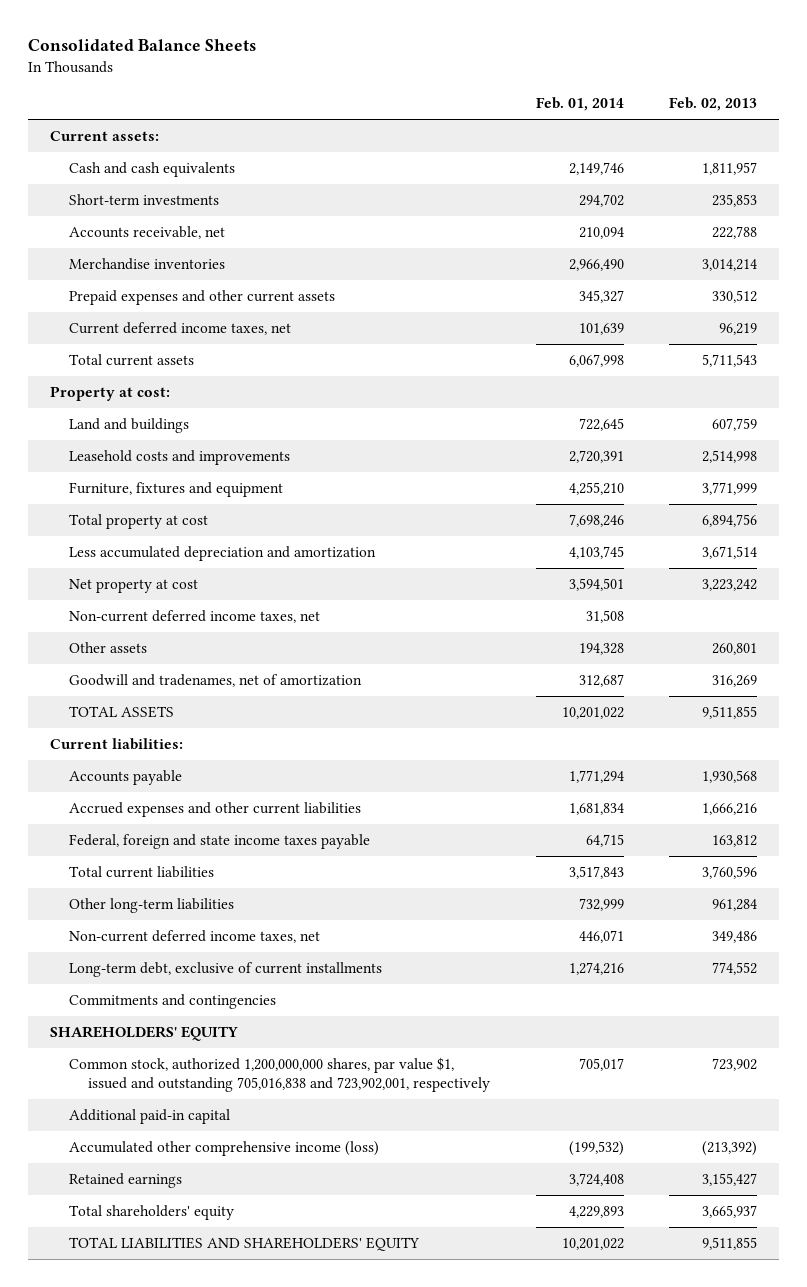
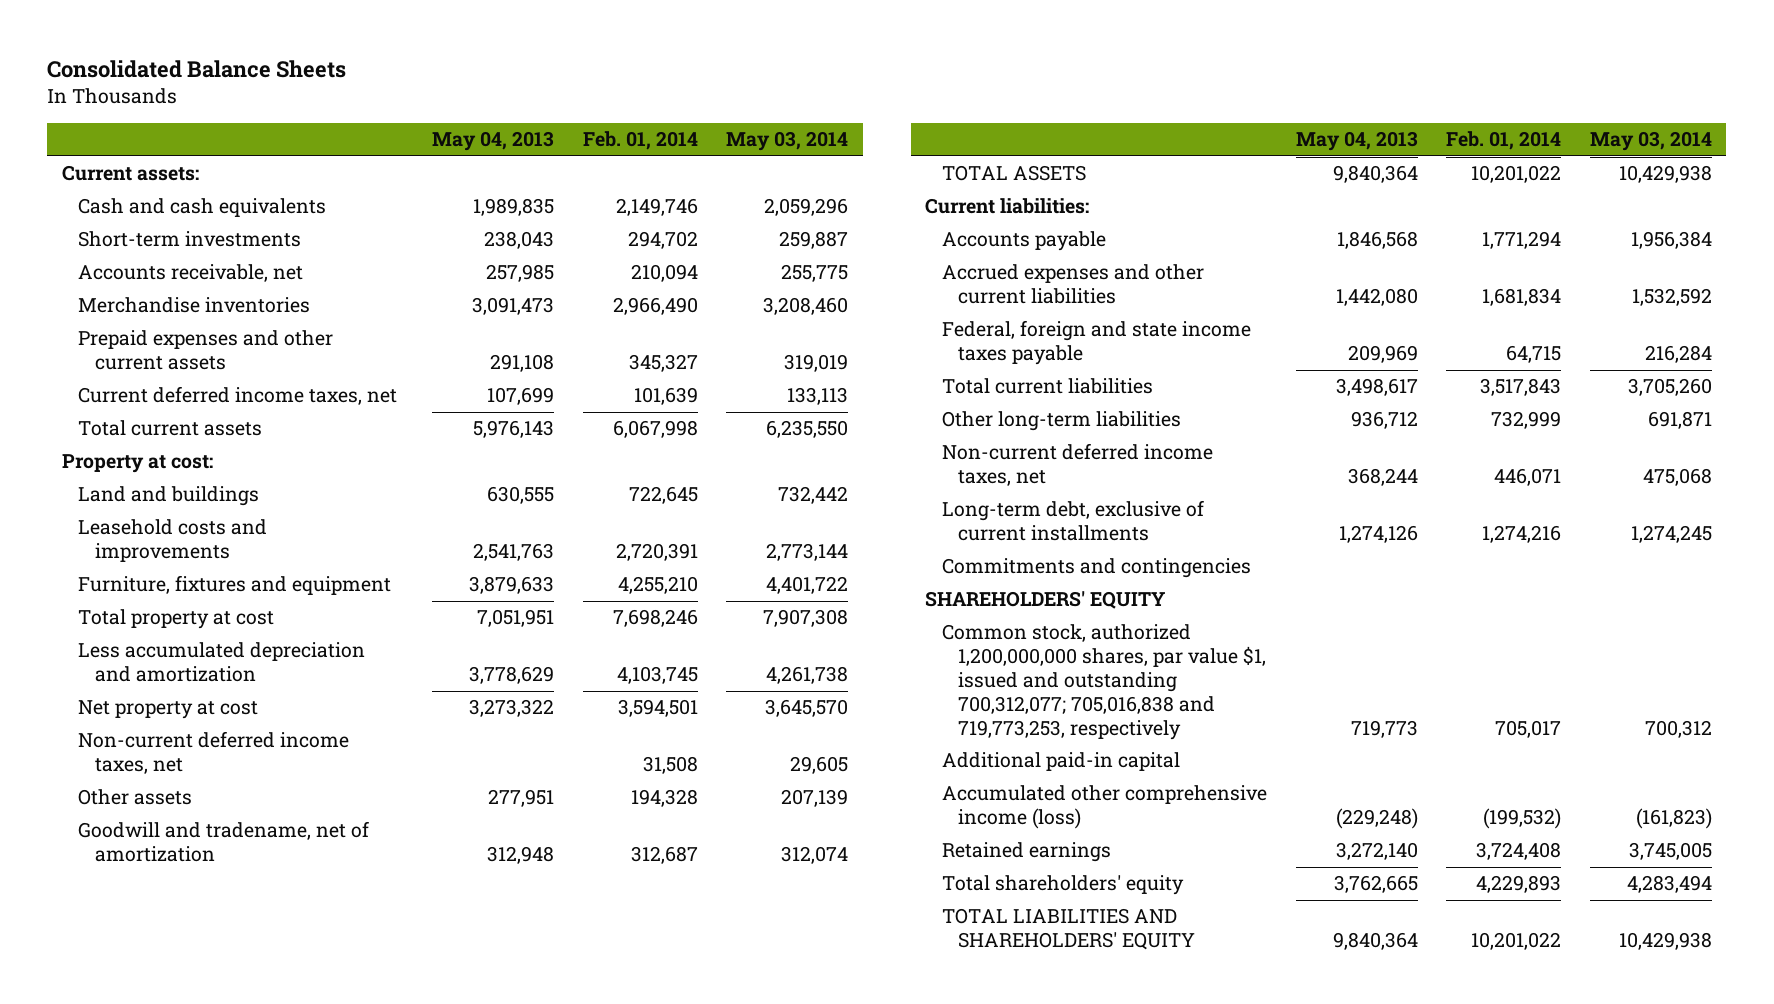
[668,97,757,112] Feb. 02, 2013 -> none
none -> [431,131,554,152] May 04, 2013
none -> [726,131,849,152] May 03, 2014
[69,673,363,687] Goodwill and tradenames, net of amortization -> [78,821,370,863] Goodwill and tradename, net of amortization
[69,1056,491,1093] Common stock, authorized 1,200,000,000 shares, par value $1, issued and outstanding 705,016,838 and 723,902,001, respectively -> [941,624,1267,740] Common stock, authorized 1,200,000,000 shares, par value $1, issued and outstanding 700,312,077; 705,016,838 and 719,773,253, respectively

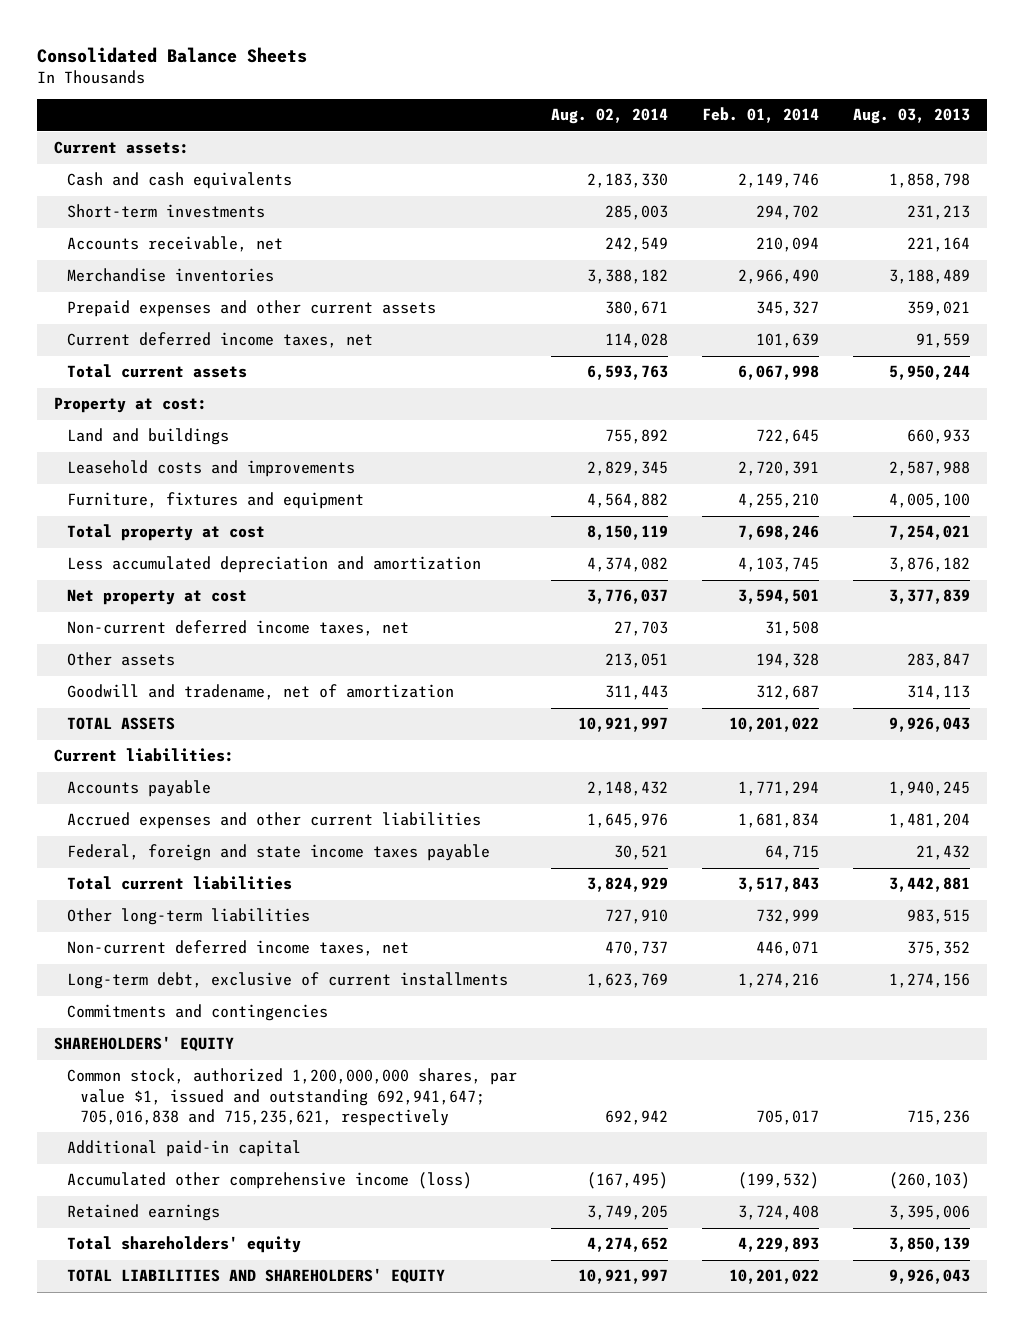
[431,131,554,152] May 04, 2013 -> none
[726,131,849,152] May 03, 2014 -> none
none -> [550,108,668,125] Aug. 02, 2014
none -> [853,108,971,125] Aug. 03, 2013
[941,624,1267,740] Common stock, authorized 1,200,000,000 shares, par value $1, issued and outstanding 700,312,077; 705,016,838 and 719,773,253, respectively -> [66,1068,517,1126] Common stock, authorized 1,200,000,000 shares, par value $1, issued and outstanding 692,941,647; 705,016,838 and 715,235,621, respectively

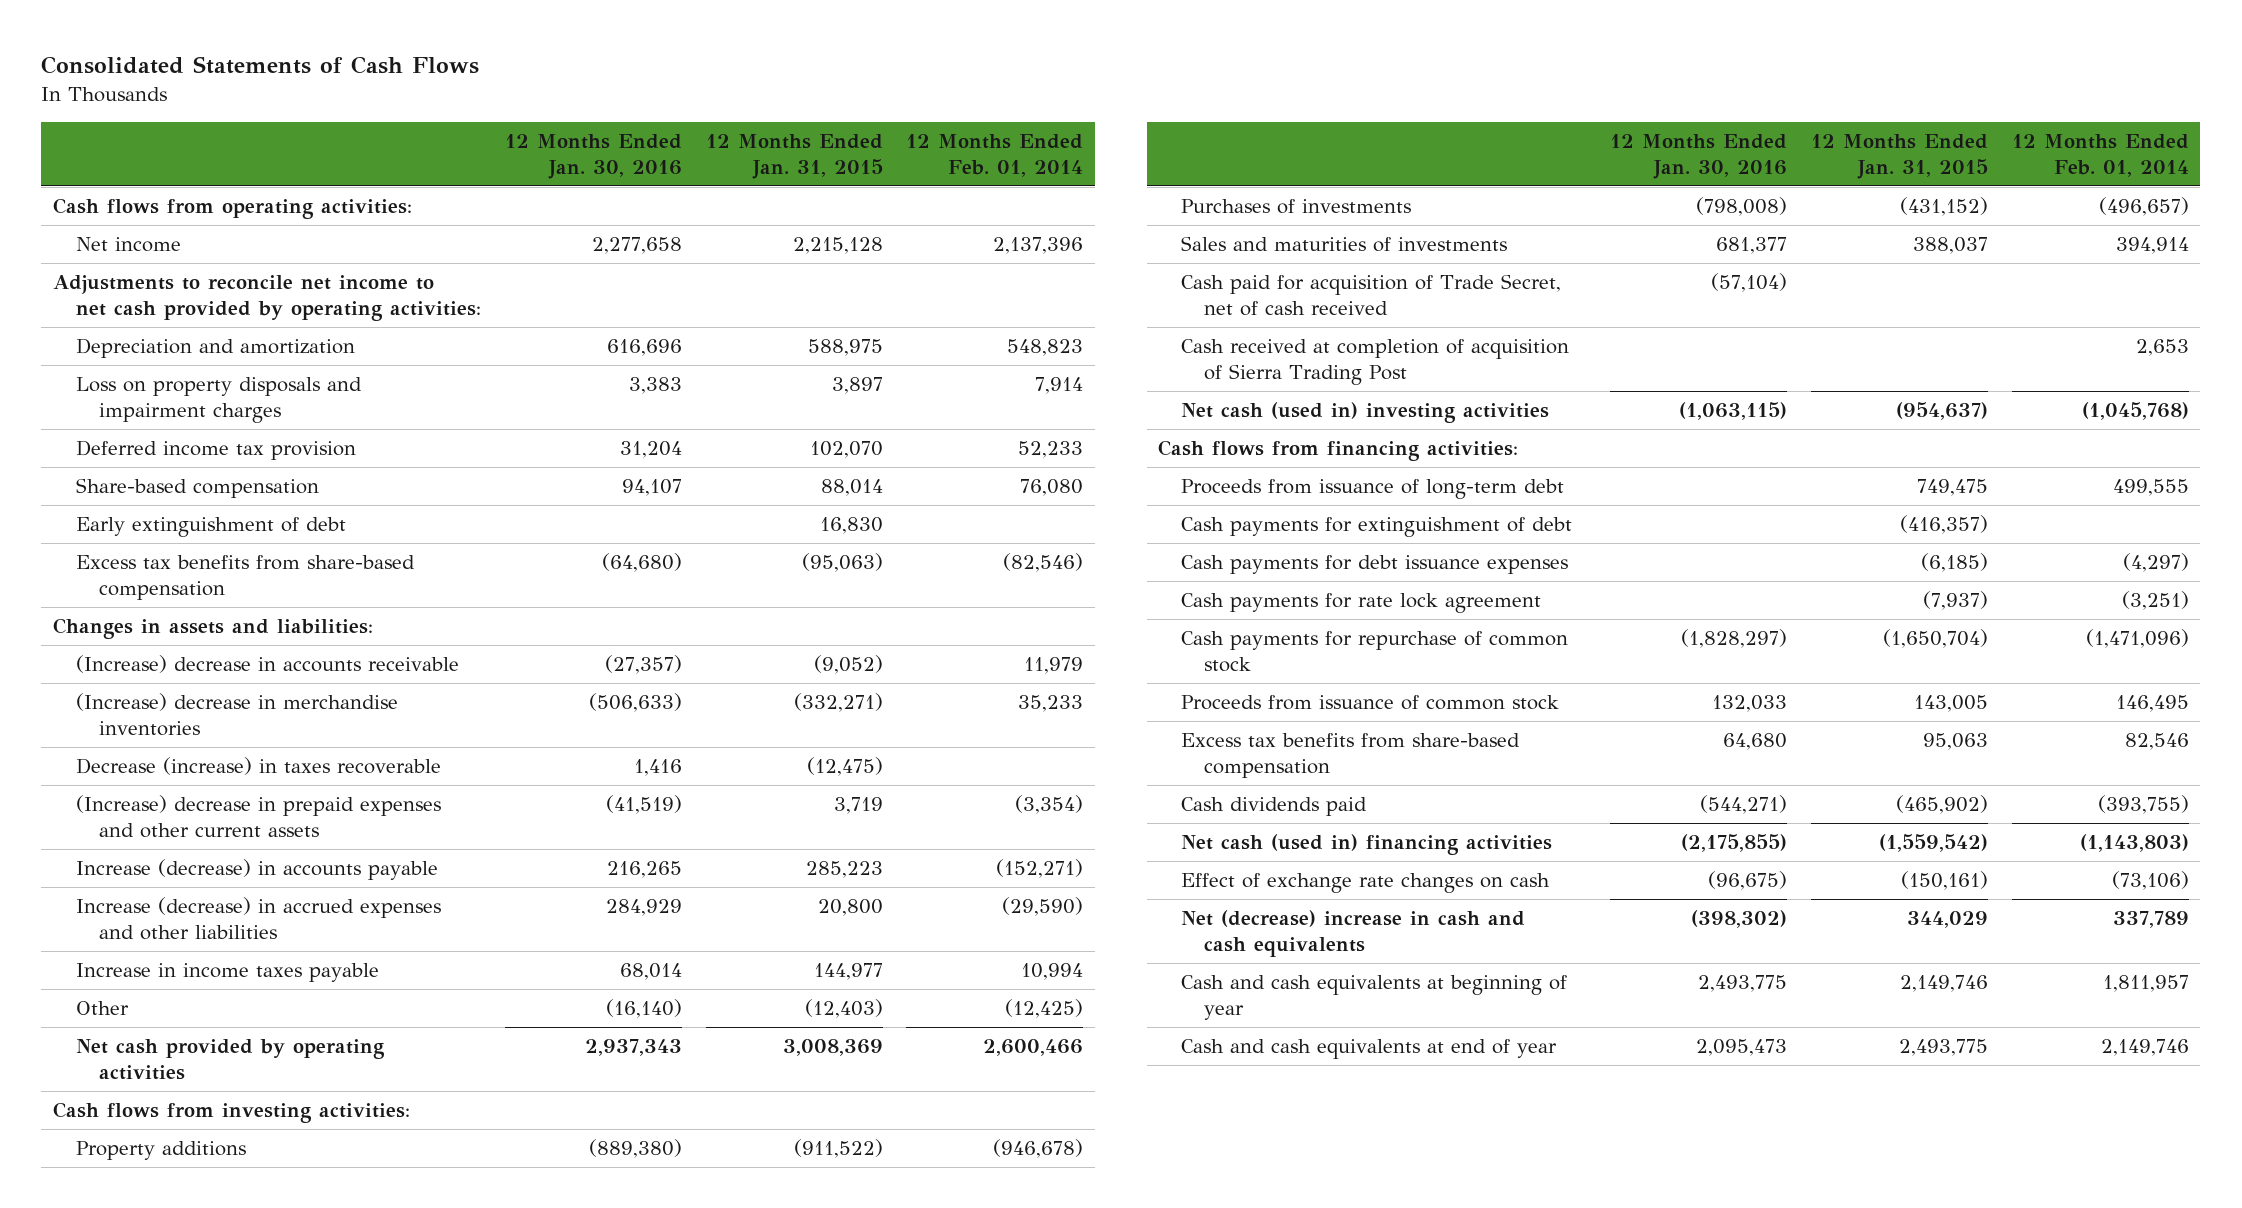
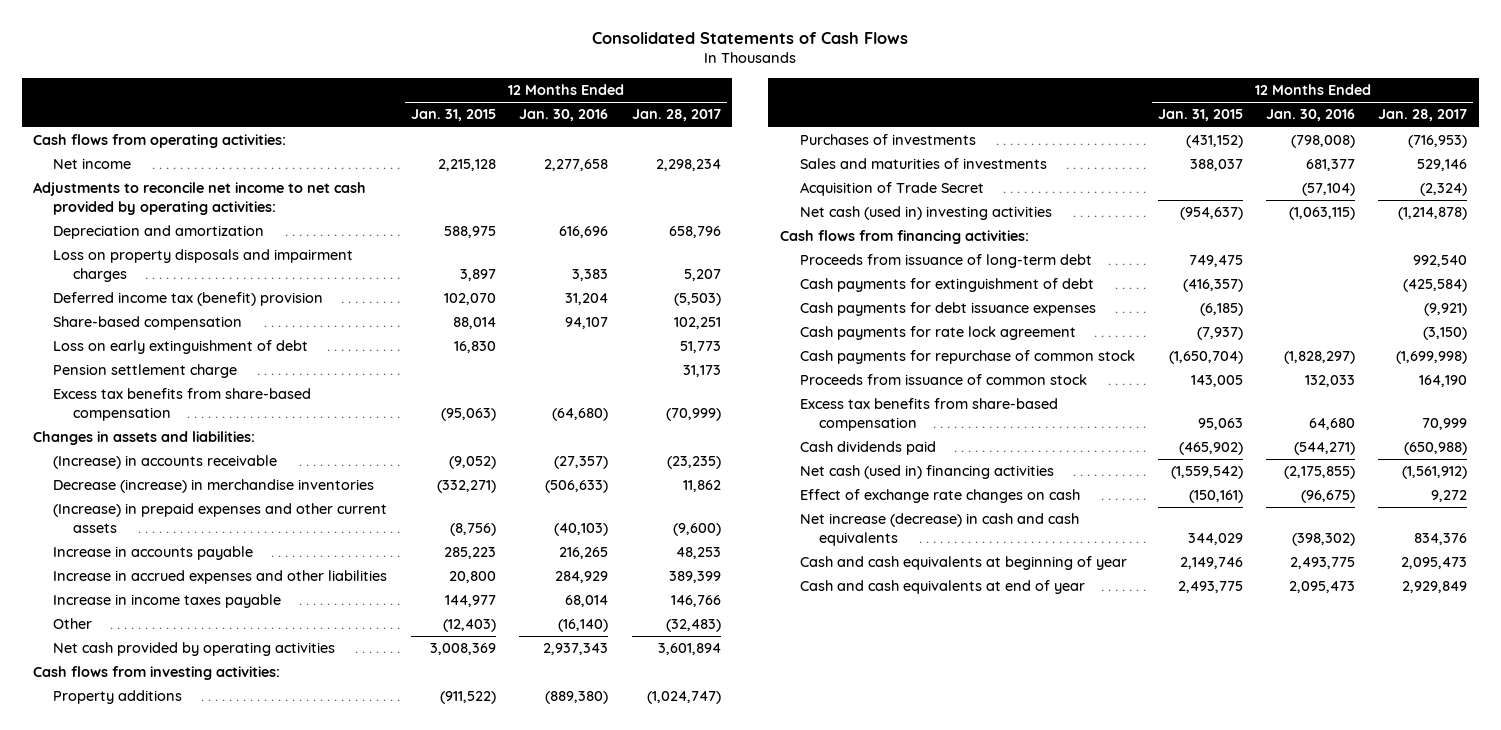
[906,133,1084,178] 12 Months Ended Feb. 01, 2014 -> none
none -> [631,109,721,122] Jan. 28, 2017
[76,439,357,460] Deferred income tax provision -> [53,292,324,307] Deferred income tax (benefit) provision
[76,516,347,537] Early extinguishment of debt -> [53,340,309,355] Loss on early extinguishment of debt
none -> [53,364,238,379] Pension settlement charge
[76,756,442,775] Decrease (increase) in taxes recoverable -> none
[76,654,460,673] (Increase) decrease in accounts receivable -> [53,455,278,470] (Increase) in accounts receivable
[76,692,399,737] (Increase) decrease in merchandise inventories -> [53,479,375,494] Decrease (increase) in merchandise inventories
[76,794,442,839] (Increase) decrease in prepaid expenses and other current assets -> [53,503,388,533] (Increase) in prepaid expenses and other current assets
[605,794,682,814] (41,519) -> [554,522,609,536] (40,103)
[833,796,883,814] 3,719 -> [450,522,497,536] (8,756)
[76,858,439,880] Increase (decrease) in accounts payable -> [53,546,254,561] Increase in accounts payable
[76,896,442,941] Increase (decrease) in accrued expenses and other liabilities -> [53,570,388,585] Increase in accrued expenses and other liabilities
[1181,338,1570,386] Cash received at completion of acquisition of Sierra Trading Post -> none
[1181,273,1562,317] Cash paid for acquisition of Trade Secret, net of cash received -> [799,182,984,197] Acquisition of Trade Secret
[1181,909,1526,958] Net (decrease) increase in cash and cash equivalents -> [799,513,1079,546] Net increase (decrease) in cash and cash equivalents

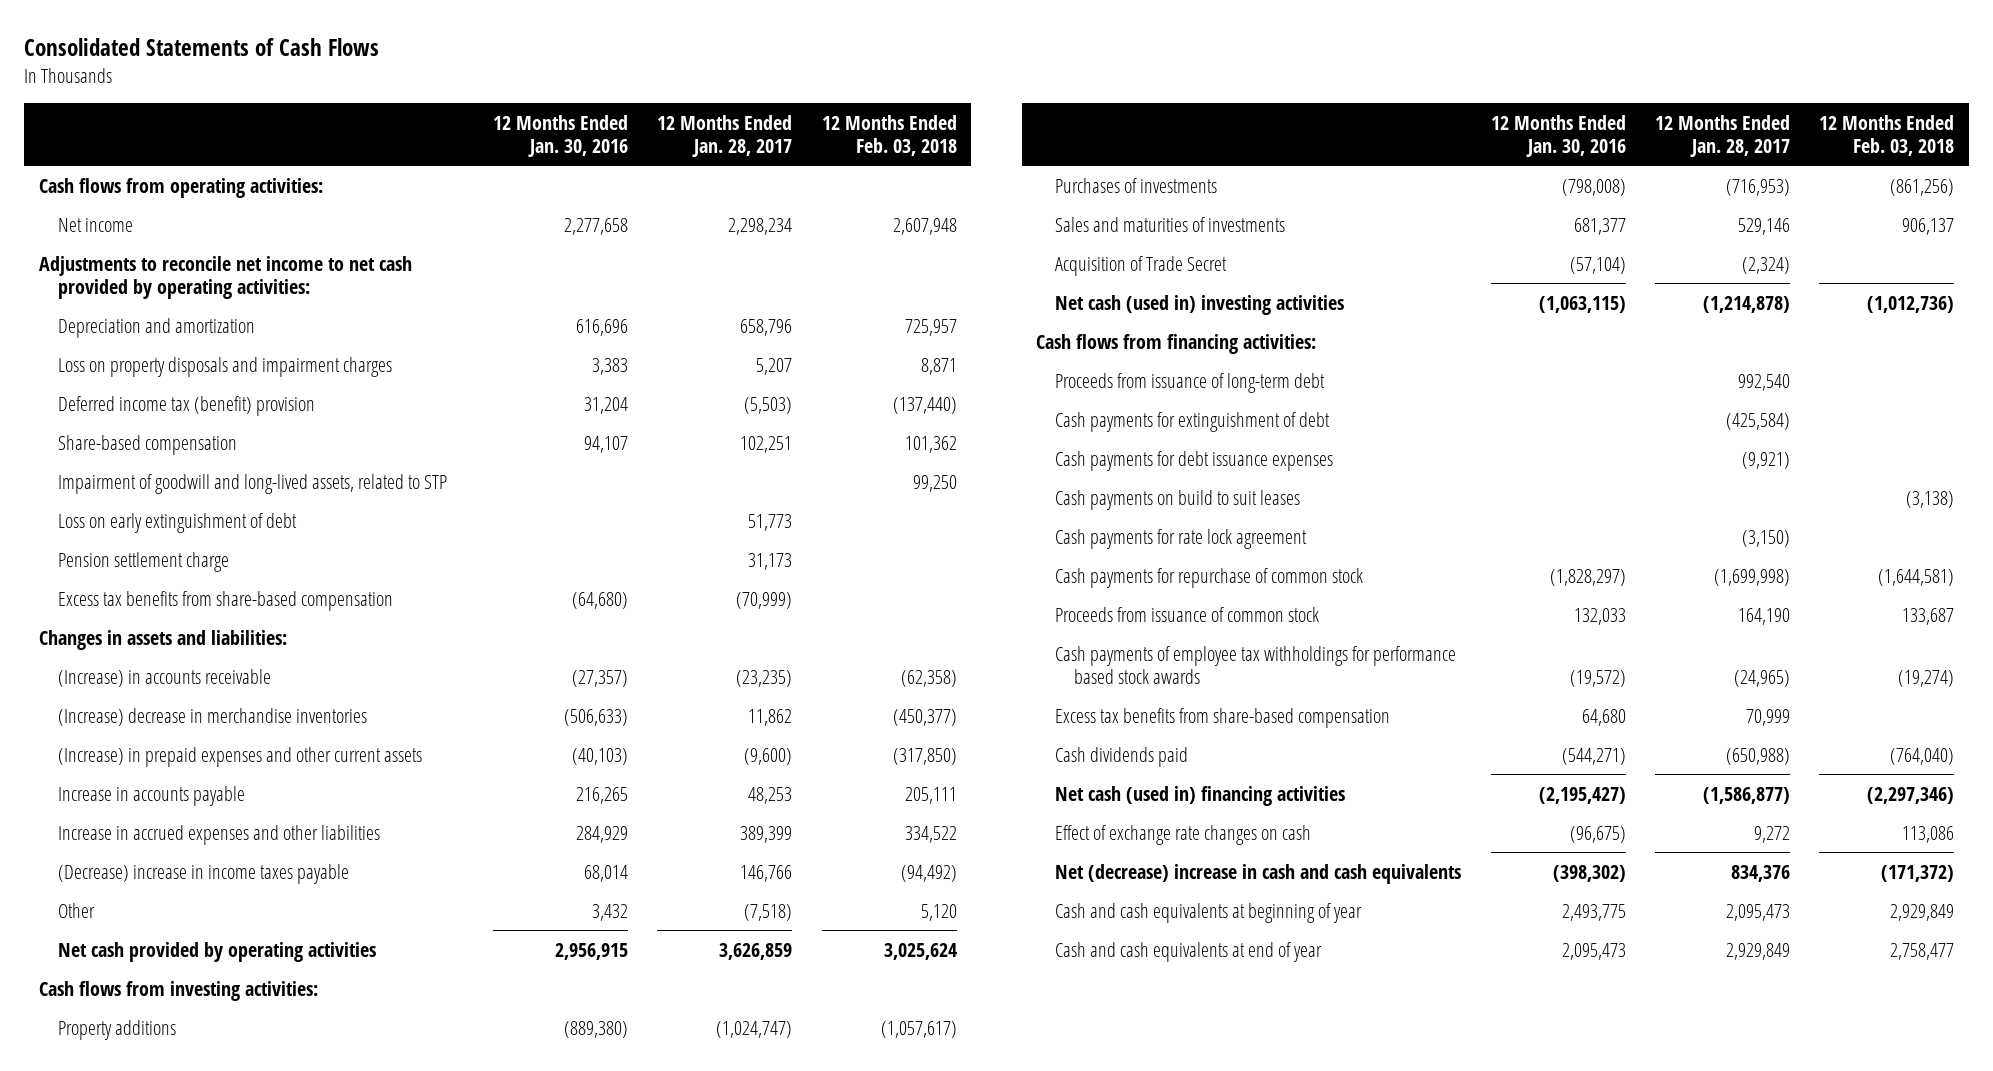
[411,109,497,122] Jan. 31, 2015 -> none
none -> [821,114,957,157] 12 Months Ended Feb. 03, 2018
none -> [57,473,447,494] Impairment of goodwill and long-lived assets, related to STP
[53,479,375,494] Decrease (increase) in merchandise inventories -> [57,707,367,726] (Increase) decrease in merchandise inventories
[53,594,282,609] Increase in income taxes payable -> [57,863,349,884] (Decrease) increase in income taxes payable
[558,619,609,633] (16,140) -> [591,903,628,921] 3,432
[665,619,721,633] (32,483) -> [744,903,793,921] (7,518)
[543,643,609,656] 2,937,343 -> [554,942,628,960] 2,956,915
[657,643,721,656] 3,601,894 -> [719,942,793,960] 3,626,859
none -> [1055,489,1301,510] Cash payments on build to suit leases
none -> [1055,645,1457,685] Cash payments of employee tax withholdings for performance based stock awards
[1284,466,1356,480] (2,175,855) -> [1538,786,1626,804] (2,195,427)
[1402,466,1468,480] (1,561,912) -> [1702,786,1790,804] (1,586,877)
[799,513,1079,546] Net increase (decrease) in cash and cash equivalents -> [1055,863,1462,884] Net (decrease) increase in cash and cash equivalents

